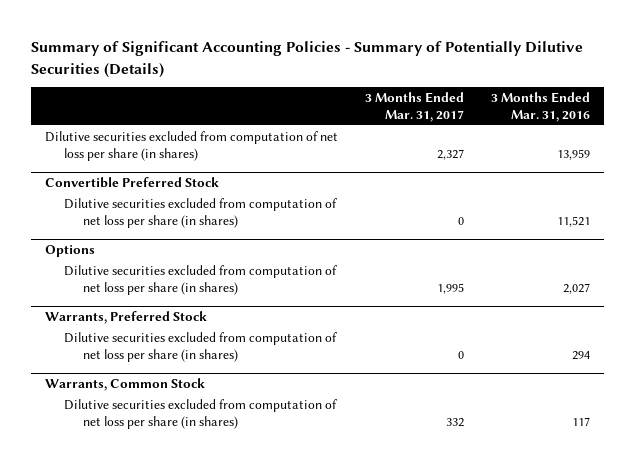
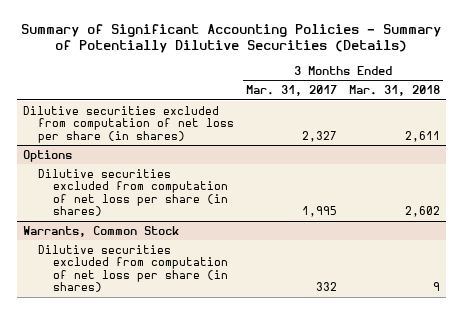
[491,91,591,123] 3 Months Ended Mar. 31, 2016 -> none
none -> [349,85,441,97] Mar. 31, 2018
[44,177,219,189] Convertible Preferred Stock -> none
[63,197,337,228] Dilutive securities excluded from computation of net loss per share (in shares) -> none
[44,311,207,325] Warrants, Preferred Stock -> none
[63,331,337,362] Dilutive securities excluded from computation of net loss per share (in shares) -> none

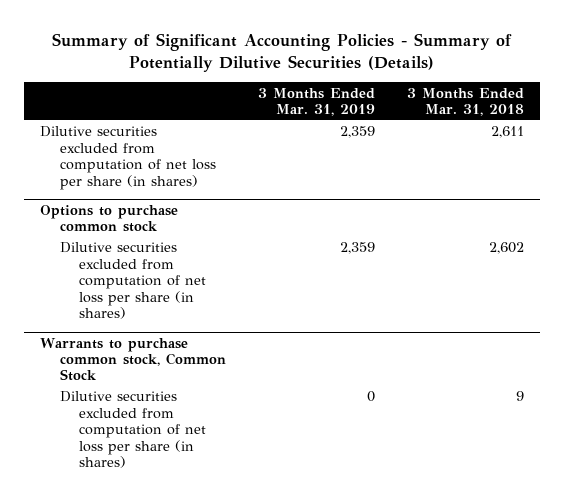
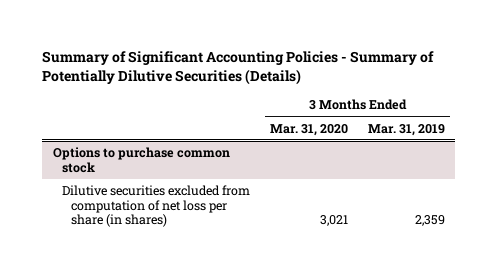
[406,87,524,117] 3 Months Ended Mar. 31, 2018 -> none
none -> [270,123,349,136] Mar. 31, 2020
[39,126,216,190] Dilutive securities excluded from computation of net loss per share (in shares) -> none
[39,337,226,382] Warrants to purchase common stock, Common Stock -> none
[59,391,207,469] Dilutive securities excluded from computation of net loss per share (in shares) -> none

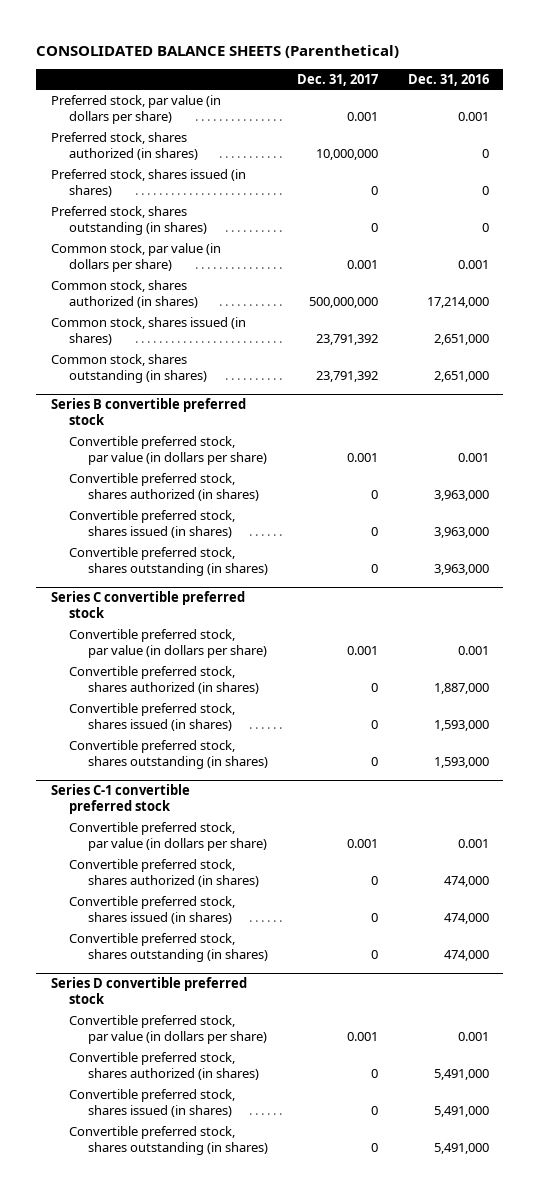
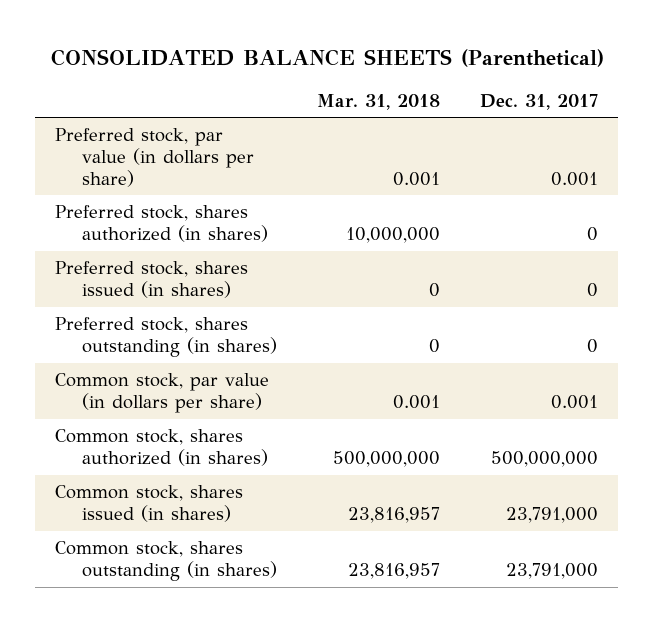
[407,73,489,86] Dec. 31, 2016 -> none
none -> [317,93,441,110] Mar. 31, 2018
[316,149,379,161] 10,000,000 -> [586,227,598,242] 0
[50,398,246,426] Series B convertible preferred stock -> none
[69,435,267,466] Convertible preferred stock, par value (in dollars per share) -> none
[69,472,259,502] Convertible preferred stock, shares authorized (in shares) -> none
[69,509,236,539] Convertible preferred stock, shares issued (in shares) -> none
[69,546,268,577] Convertible preferred stock, shares outstanding (in shares) -> none
[50,591,245,619] Series C convertible preferred stock -> none
[69,628,267,659] Convertible preferred stock, par value (in dollars per share) -> none
[69,665,259,695] Convertible preferred stock, shares authorized (in shares) -> none
[69,702,236,732] Convertible preferred stock, shares issued (in shares) -> none
[69,739,268,770] Convertible preferred stock, shares outstanding (in shares) -> none
[50,784,190,815] Series C-1 convertible preferred stock -> none
[69,821,267,852] Convertible preferred stock, par value (in dollars per share) -> none
[69,858,259,888] Convertible preferred stock, shares authorized (in shares) -> none
[69,895,236,925] Convertible preferred stock, shares issued (in shares) -> none
[69,932,268,963] Convertible preferred stock, shares outstanding (in shares) -> none
[50,977,247,1005] Series D convertible preferred stock -> none
[69,1014,267,1045] Convertible preferred stock, par value (in dollars per share) -> none
[69,1051,259,1081] Convertible preferred stock, shares authorized (in shares) -> none
[69,1088,236,1118] Convertible preferred stock, shares issued (in shares) -> none
[69,1125,268,1156] Convertible preferred stock, shares outstanding (in shares) -> none
[316,334,379,346] 23,791,392 -> [505,507,598,524] 23,791,000
[316,371,379,383] 23,791,392 -> [505,563,598,580] 23,791,000

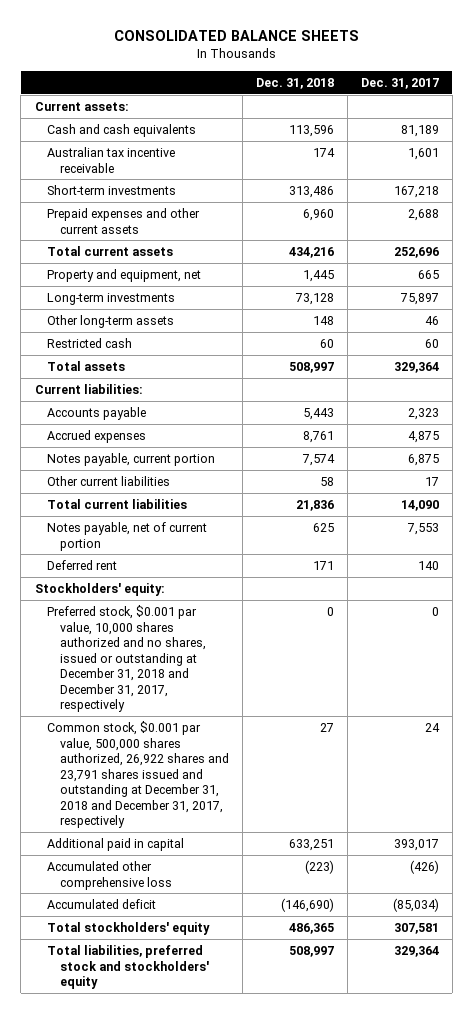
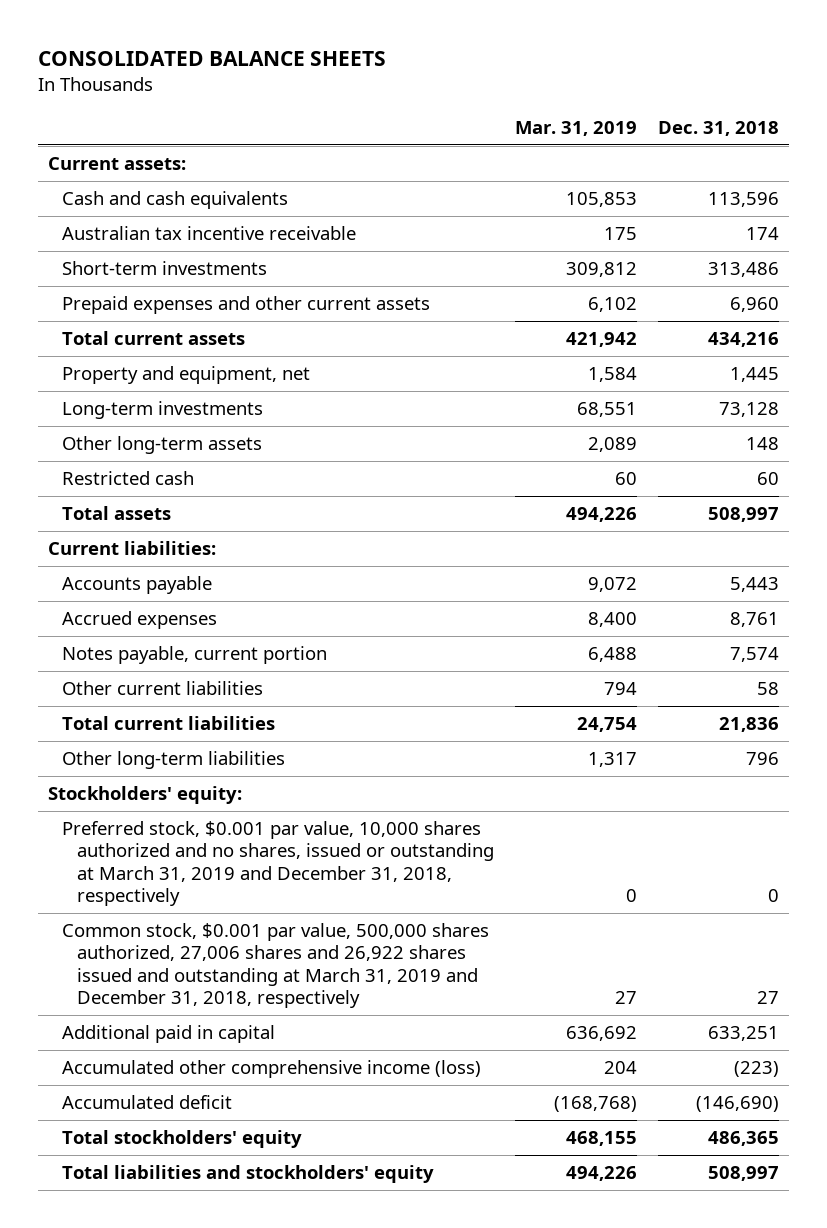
[360,77,439,89] Dec. 31, 2017 -> none
none -> [514,120,637,136] Mar. 31, 2019
[47,521,208,551] Notes payable, net of current portion -> none
[47,559,118,570] Deferred rent -> none
none -> [62,751,286,770] Other long-term liabilities
[47,604,206,713] Preferred stock, $0.001 par value, 10,000 shares authorized and no shares, issued or outstanding at December 31, 2018 and December 31, 2017, respectively -> [62,821,494,906] Preferred stock, $0.001 par value, 10,000 shares authorized and no shares, issued or outstanding at March 31, 2019 and December 31, 2018, respectively
[47,720,229,829] Common stock, $0.001 par value, 500,000 shares authorized, 26,922 shares and 23,791 shares issued and outstanding at December 31, 2018 and December 31, 2017, respectively -> [62,923,490,1008] Common stock, $0.001 par value, 500,000 shares authorized, 27,006 shares and 26,922 shares issued and outstanding at March 31, 2019 and December 31, 2018, respectively
[47,860,172,890] Accumulated other comprehensive loss -> [62,1060,482,1079] Accumulated other comprehensive income (loss)
[47,944,209,990] Total liabilities, preferred stock and stockholders' equity -> [62,1165,435,1184] Total liabilities and stockholders' equity

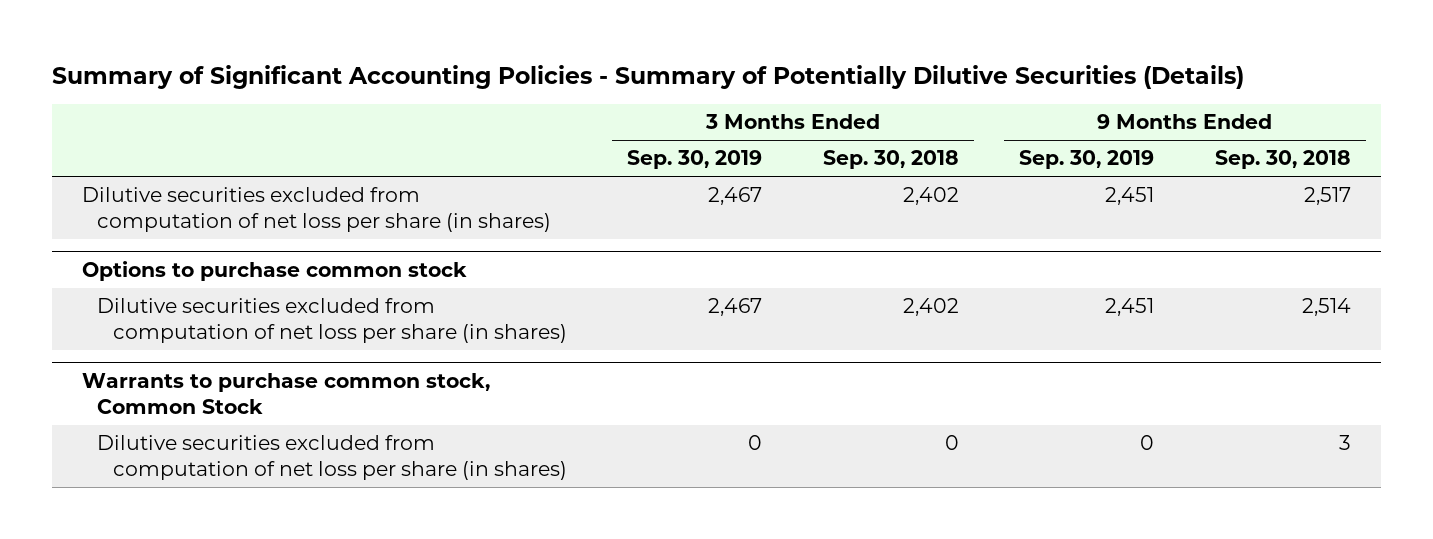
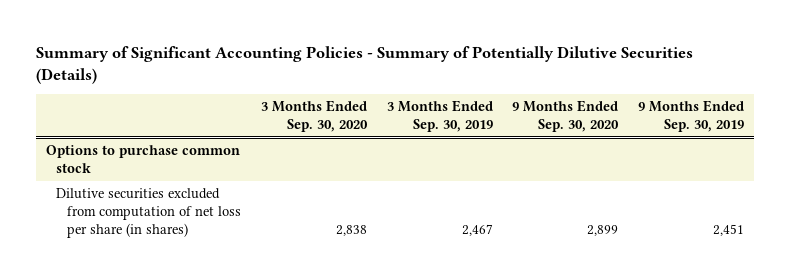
[822,150,959,170] Sep. 30, 2018 -> none
[1214,150,1351,170] Sep. 30, 2018 -> none
none -> [260,100,368,133] 3 Months Ended Sep. 30, 2020
none -> [512,100,620,133] 9 Months Ended Sep. 30, 2020
[81,187,552,233] Dilutive securities excluded from computation of net loss per share (in shares) -> none
[81,373,490,414] Warrants to purchase common stock, Common Stock -> none
[97,435,567,481] Dilutive securities excluded from computation of net loss per share (in shares) -> none

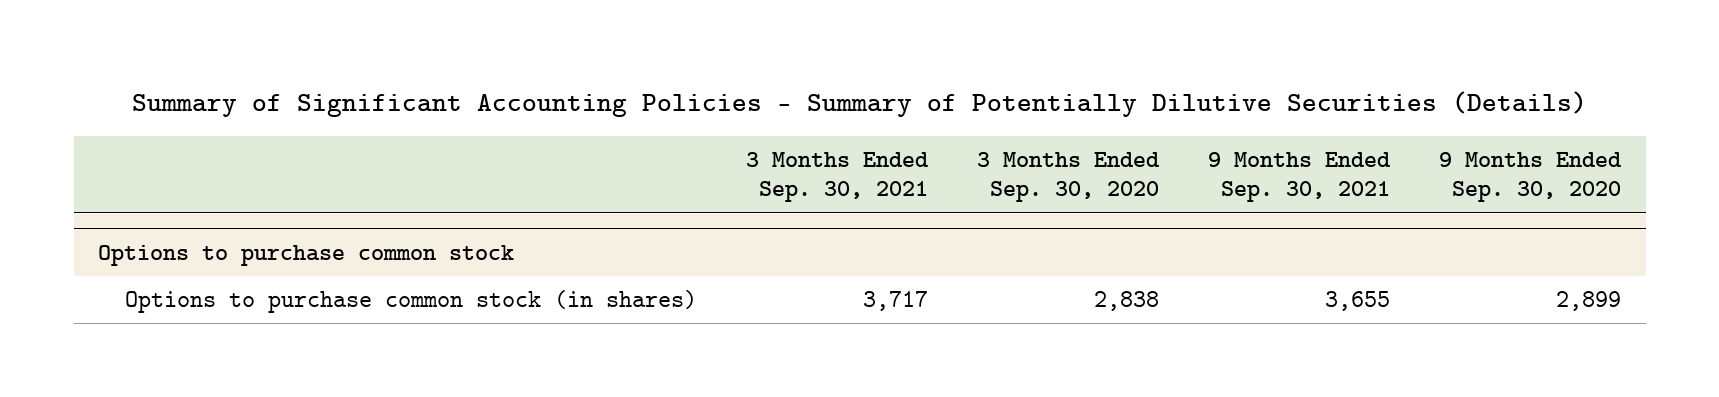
[386,100,493,133] 3 Months Ended Sep. 30, 2019 -> none
[638,100,745,133] 9 Months Ended Sep. 30, 2019 -> none
none -> [746,151,930,203] 3 Months Ended Sep. 30, 2021
none -> [1208,151,1392,203] 9 Months Ended Sep. 30, 2021
[56,187,241,239] Dilutive securities excluded from computation of net loss per share (in shares) -> [124,290,697,314] Options to purchase common stock (in shares)

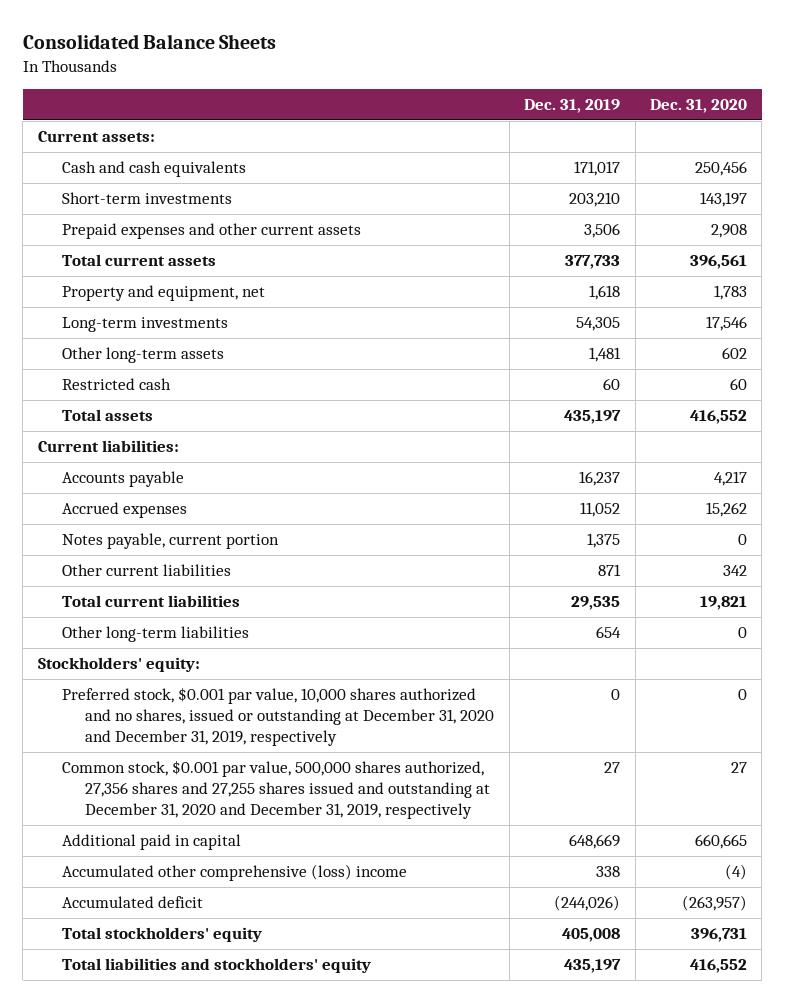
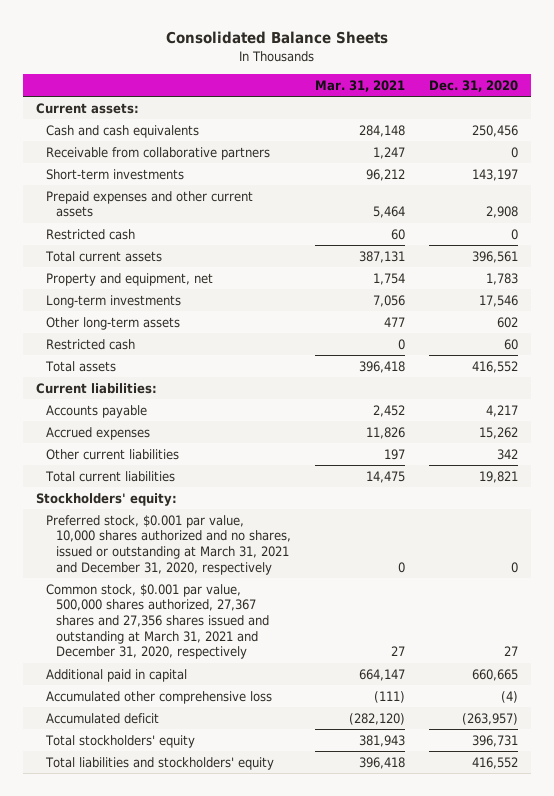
[524,98,621,113] Dec. 31, 2019 -> none
none -> [315,79,406,92] Mar. 31, 2021
none -> [45,146,270,160] Receivable from collaborative partners
none -> [45,228,135,240] Restricted cash
[61,533,279,550] Notes payable, current portion -> none
[61,626,249,643] Other long-term liabilities -> none
[61,687,495,746] Preferred stock, $0.001 par value, 10,000 shares authorized and no shares, issued or outstanding at December 31, 2020 and December 31, 2019, respectively -> [45,514,291,575] Preferred stock, $0.001 par value, 10,000 shares authorized and no shares, issued or outstanding at March 31, 2021 and December 31, 2020, respectively
[61,760,491,819] Common stock, $0.001 par value, 500,000 shares authorized, 27,356 shares and 27,255 shares issued and outstanding at December 31, 2020 and December 31, 2019, respectively -> [45,583,269,660] Common stock, $0.001 par value, 500,000 shares authorized, 27,367 shares and 27,356 shares issued and outstanding at March 31, 2021 and December 31, 2020, respectively
[61,864,407,882] Accumulated other comprehensive (loss) income -> [45,690,272,704] Accumulated other comprehensive loss

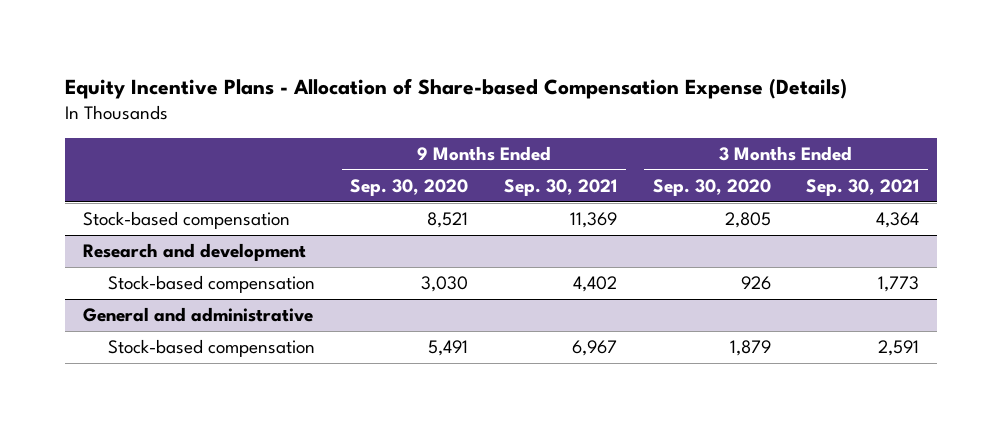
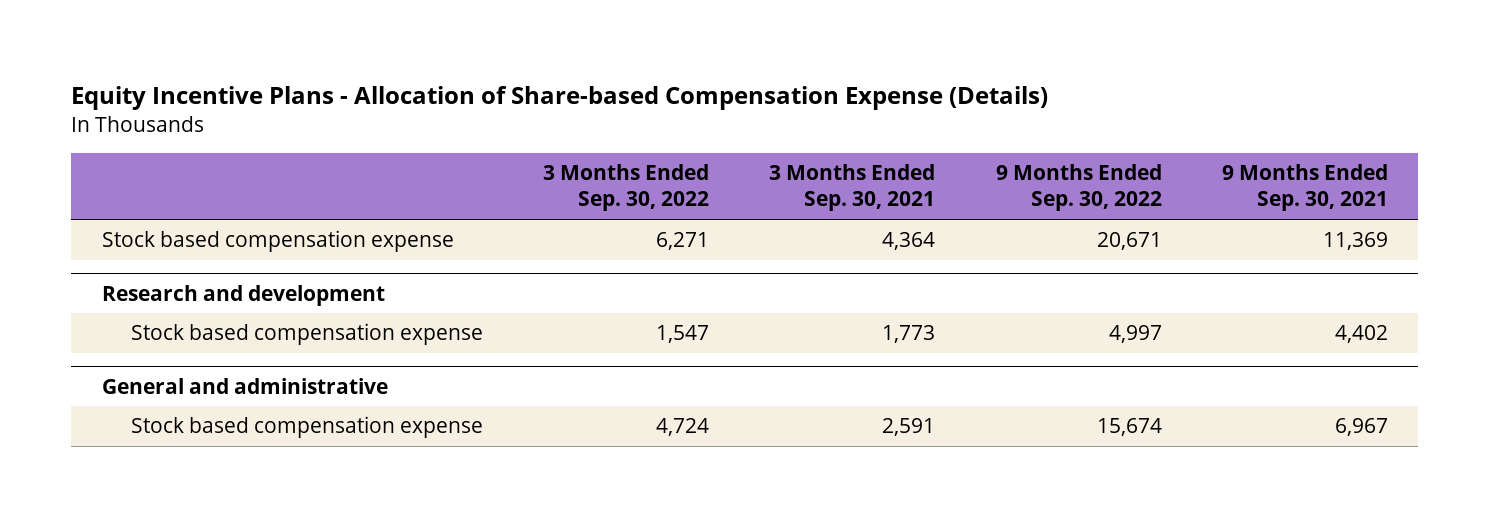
[350,178,469,196] Sep. 30, 2020 -> none
[652,178,771,196] Sep. 30, 2020 -> none
none -> [543,164,710,212] 3 Months Ended Sep. 30, 2022
none -> [995,164,1162,212] 9 Months Ended Sep. 30, 2022
[82,211,290,230] Stock-based compensation -> [101,230,454,253] Stock based compensation expense
[107,275,315,294] Stock-based compensation -> [130,323,483,346] Stock based compensation expense
[107,339,315,358] Stock-based compensation -> [130,416,483,439] Stock based compensation expense

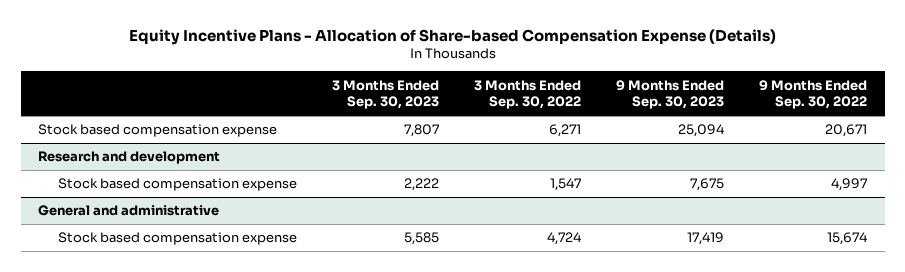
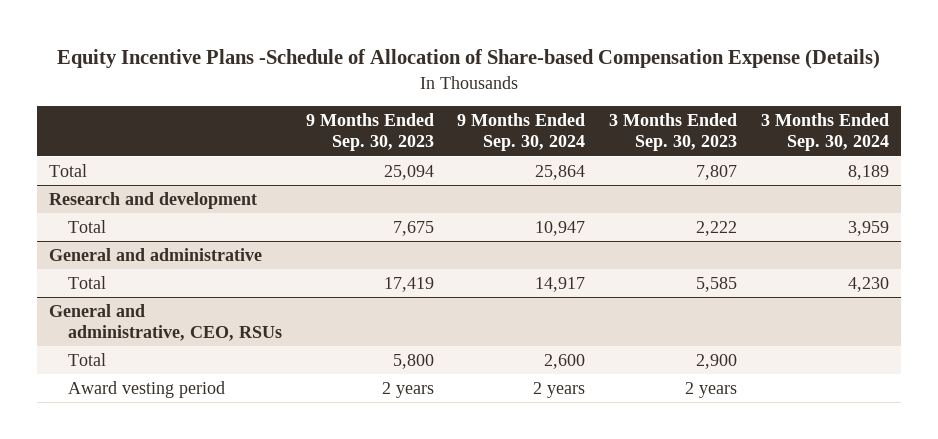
[128,28,776,45] Equity Incentive Plans - Allocation of Share-based Compensation Expense (Details) -> [56,49,880,70] Equity Incentive Plans -Schedule of Allocation of Share-based Compensation Expense (Details)
[474,79,582,110] 3 Months Ended Sep. 30, 2022 -> none
[759,79,868,110] 9 Months Ended Sep. 30, 2022 -> none
none -> [457,113,586,152] 9 Months Ended Sep. 30, 2024
none -> [760,113,889,152] 3 Months Ended Sep. 30, 2024
[38,124,278,138] Stock based compensation expense -> [48,163,87,177] Total
[57,178,297,192] Stock based compensation expense -> [67,219,106,233] Total
[57,232,297,246] Stock based compensation expense -> [67,275,106,289] Total
none -> [48,303,282,341] General and administrative, CEO, RSUs
none -> [67,352,106,366] Total
none -> [67,380,225,398] Award vesting period

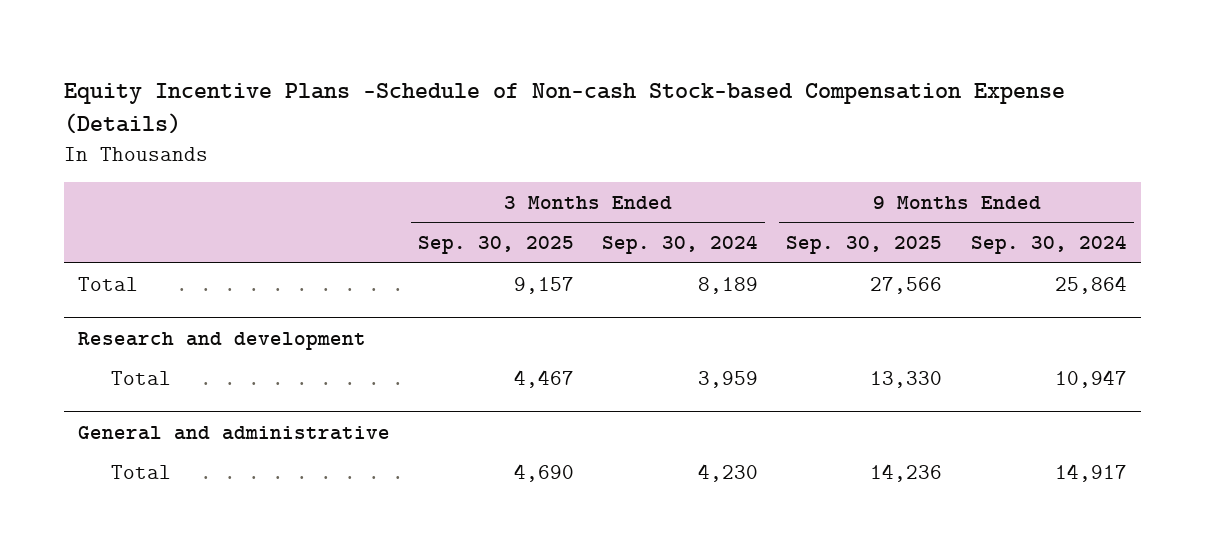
[56,49,880,70] Equity Incentive Plans -Schedule of Allocation of Share-based Compensation Expense (Details) -> [64,82,1066,135] Equity Incentive Plans -Schedule of Non-cash Stock-based Compensation Expense (Details)
[305,113,434,152] 9 Months Ended Sep. 30, 2023 -> none
[609,113,738,152] 3 Months Ended Sep. 30, 2023 -> none
none -> [418,236,575,255] Sep. 30, 2025
none -> [786,236,943,255] Sep. 30, 2025
[48,303,282,341] General and administrative, CEO, RSUs -> none
[67,352,106,366] Total -> none
[67,380,225,398] Award vesting period -> none

